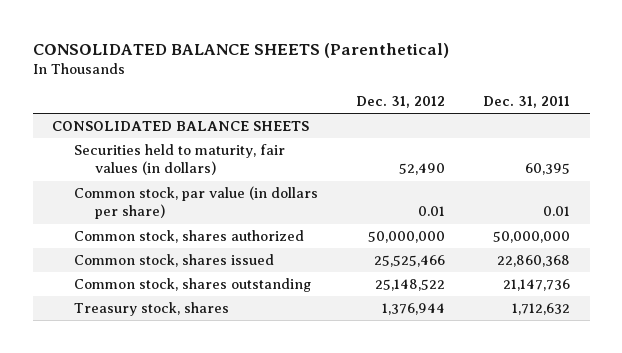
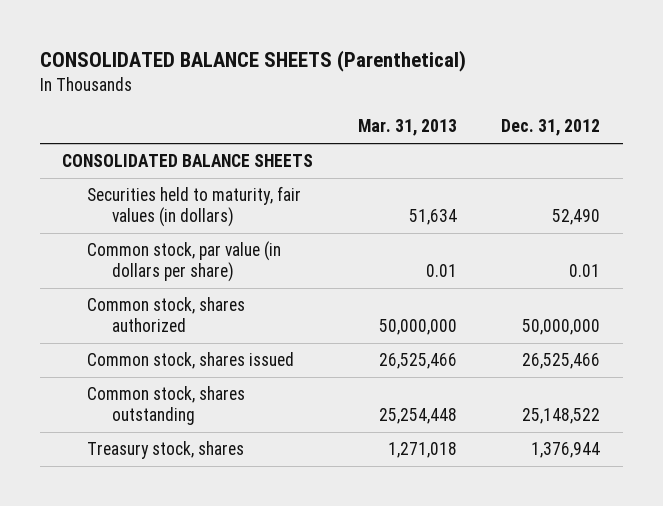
[483,95,571,108] Dec. 31, 2011 -> none
none -> [357,119,457,137] Mar. 31, 2013
[373,255,445,268] 25,525,466 -> [522,353,601,370] 26,525,466

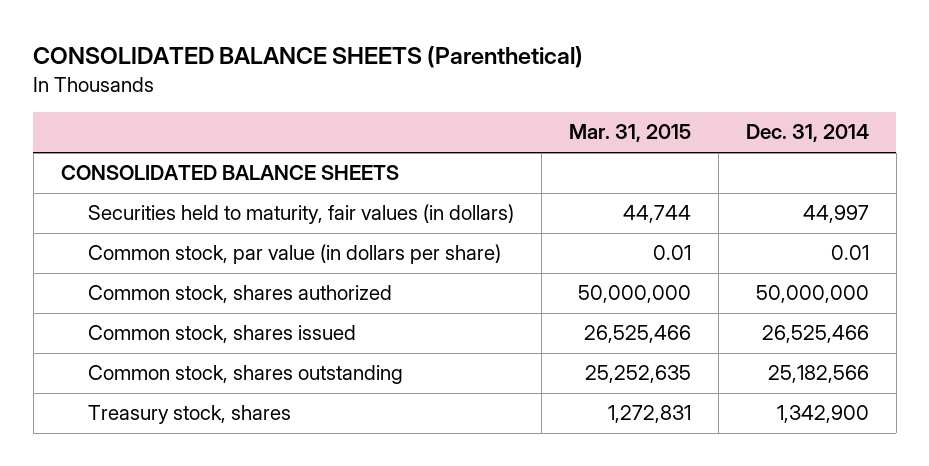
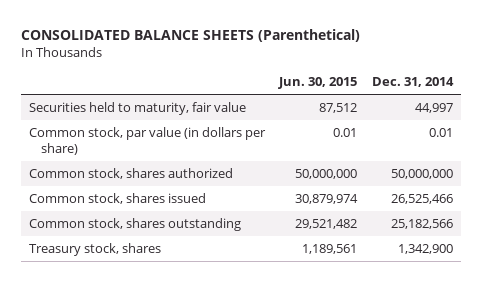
[568,124,691,143] Mar. 31, 2015 -> none
none -> [278,76,358,89] Jun. 30, 2015
[60,165,399,181] CONSOLIDATED BALANCE SHEETS -> none
[87,204,514,225] Securities held to maturity, fair values (in dollars) -> [28,101,246,115] Securities held to maturity, fair value

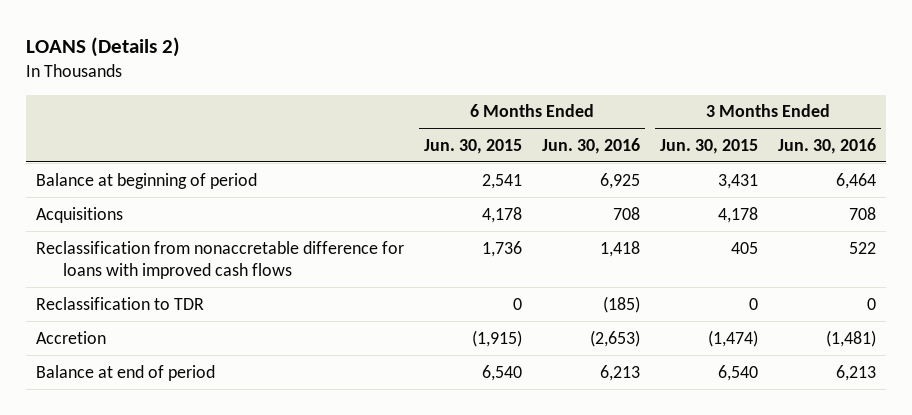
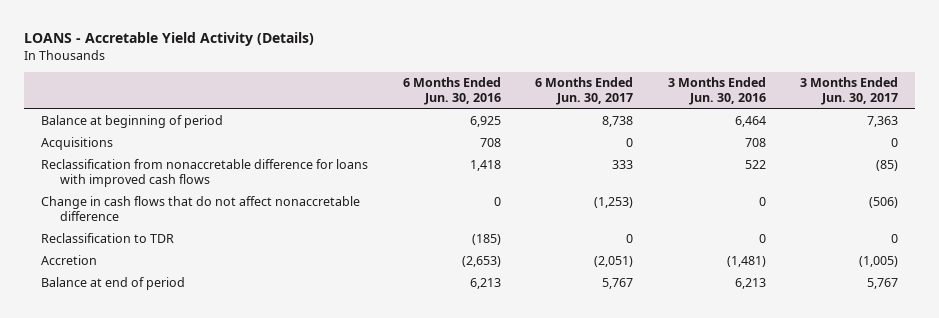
[25,37,180,58] LOANS (Details 2) -> [24,32,315,47] LOANS - Accretable Yield Activity (Details)
[423,138,522,154] Jun. 30, 2015 -> none
[660,138,759,154] Jun. 30, 2015 -> none
none -> [535,77,634,106] 6 Months Ended Jun. 30, 2017
none -> [799,77,898,106] 3 Months Ended Jun. 30, 2017
none -> [41,196,361,222] Change in cash flows that do not affect nonaccretable difference

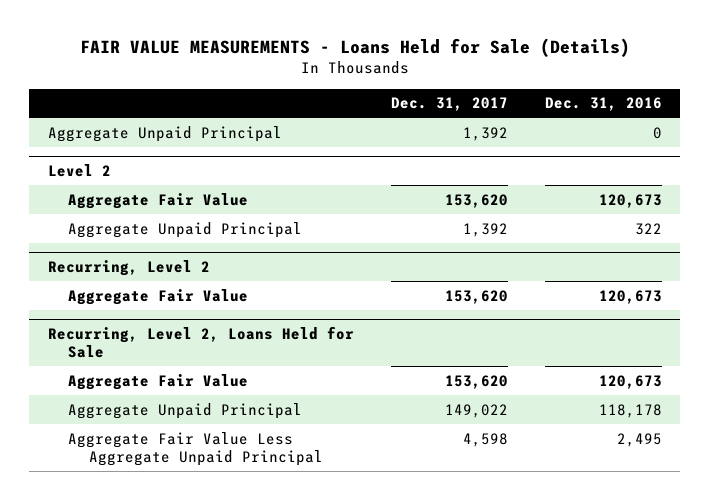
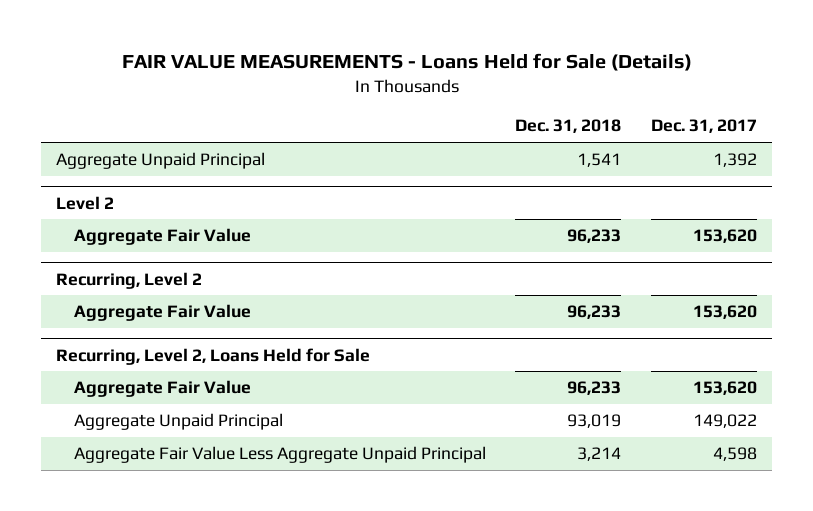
[544,97,662,112] Dec. 31, 2016 -> none
none -> [515,119,622,134] Dec. 31, 2018
[68,221,303,238] Aggregate Unpaid Principal -> none

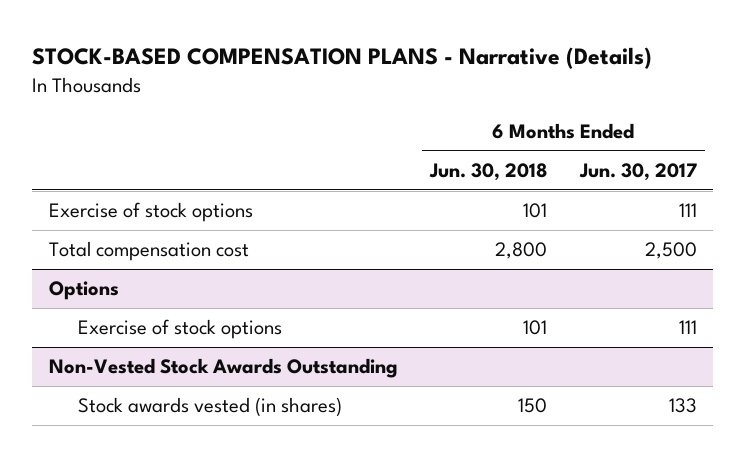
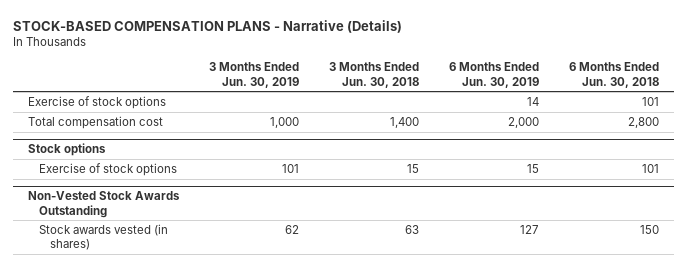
[578,162,697,181] Jun. 30, 2017 -> none
none -> [209,62,300,88] 3 Months Ended Jun. 30, 2019
none -> [329,62,420,88] 3 Months Ended Jun. 30, 2018
none -> [449,62,540,88] 6 Months Ended Jun. 30, 2019
[48,281,119,301] Options -> [28,143,107,157] Stock options

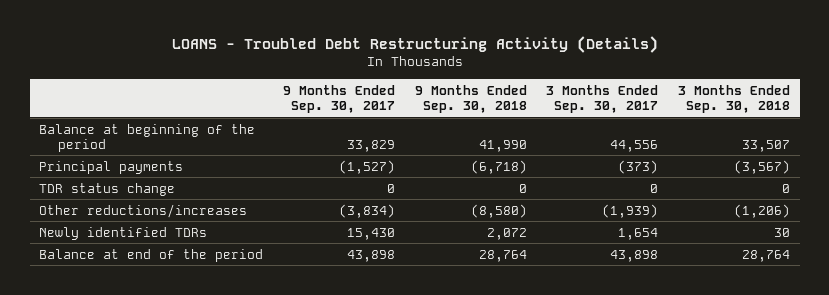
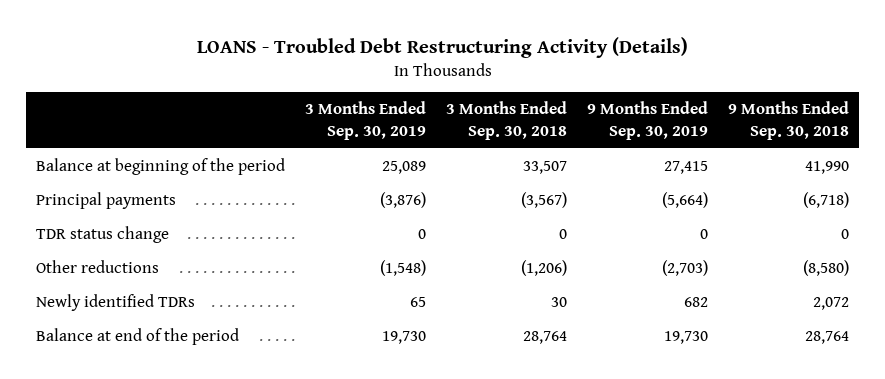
[283,84,396,113] 9 Months Ended Sep. 30, 2017 -> none
[546,84,659,113] 3 Months Ended Sep. 30, 2017 -> none
none -> [305,101,427,141] 3 Months Ended Sep. 30, 2019
none -> [587,101,709,141] 9 Months Ended Sep. 30, 2019
[39,203,248,218] Other reductions/increases -> [36,260,160,274] Other reductions

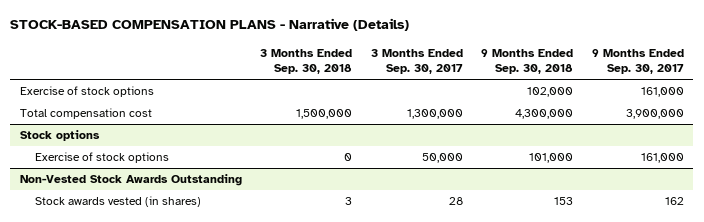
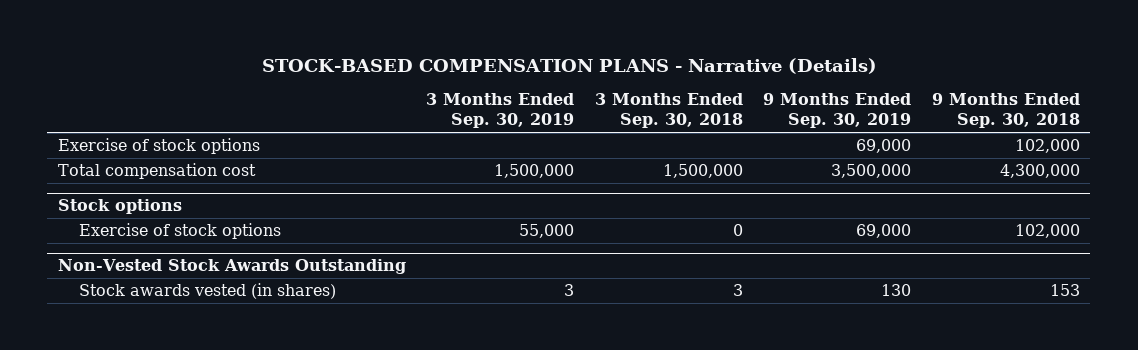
[370,48,463,75] 3 Months Ended Sep. 30, 2017 -> none
[592,48,685,75] 9 Months Ended Sep. 30, 2017 -> none
none -> [426,93,575,129] 3 Months Ended Sep. 30, 2019
none -> [763,93,912,129] 9 Months Ended Sep. 30, 2019
[529,153,574,164] 101,000 -> [1015,224,1081,239] 102,000

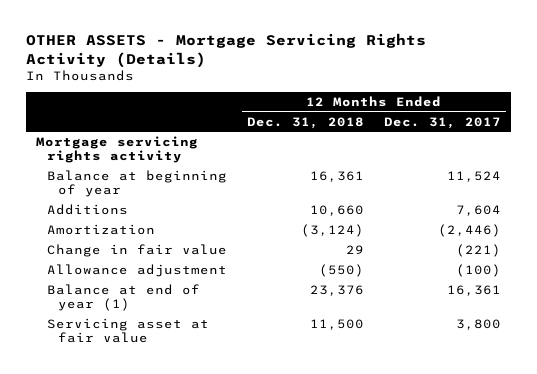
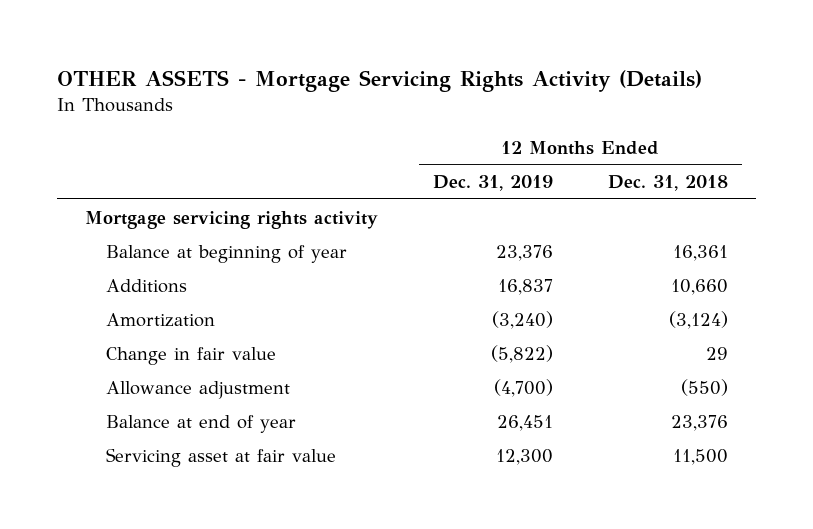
[383,116,501,129] Dec. 31, 2017 -> none
none -> [432,174,553,191] Dec. 31, 2019
[46,284,200,312] Balance at end of year (1) -> [105,414,296,433] Balance at end of year

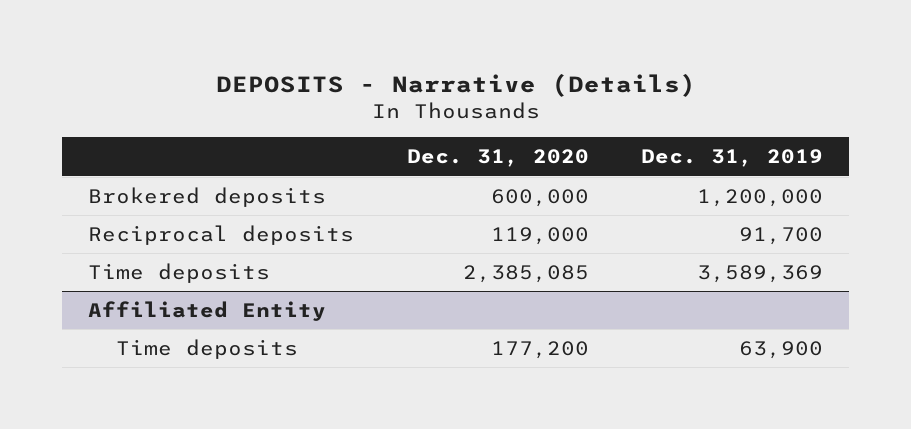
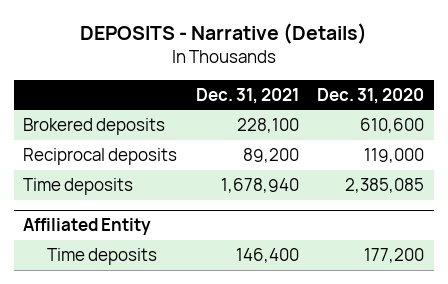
[640,149,823,168] Dec. 31, 2019 -> none
none -> [195,87,299,104] Dec. 31, 2021
[490,188,589,207] 600,000 -> [360,118,425,134] 610,600

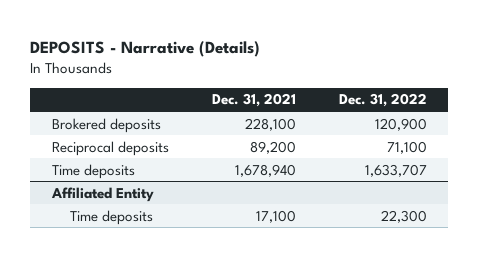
[317,87,425,104] Dec. 31, 2020 -> none
none -> [338,93,427,108] Dec. 31, 2022
[235,248,299,264] 146,400 -> [255,209,296,223] 17,100

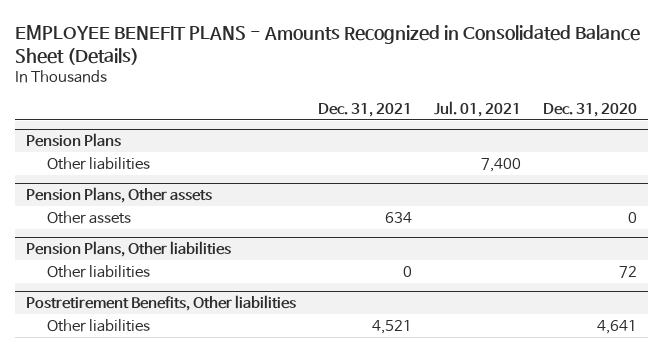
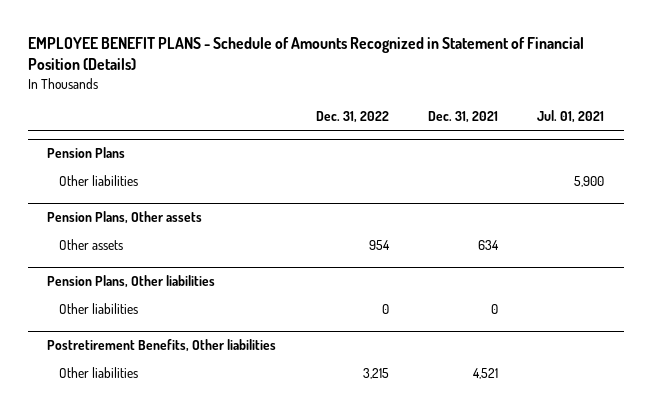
[15,24,641,65] EMPLOYEE BENEFIT PLANS - Amounts Recognized in Consolidated Balance Sheet (Details) -> [27,37,584,71] EMPLOYEE BENEFIT PLANS - Schedule of Amounts Recognized in Statement of Financial Position (Details)
[543,102,638,117] Dec. 31, 2020 -> none
none -> [315,111,389,124] Dec. 31, 2022
[481,157,522,172] 7,400 -> [573,175,604,187] 5,900

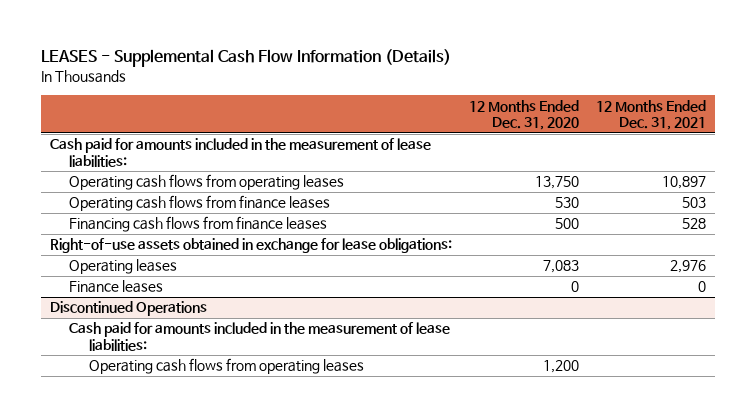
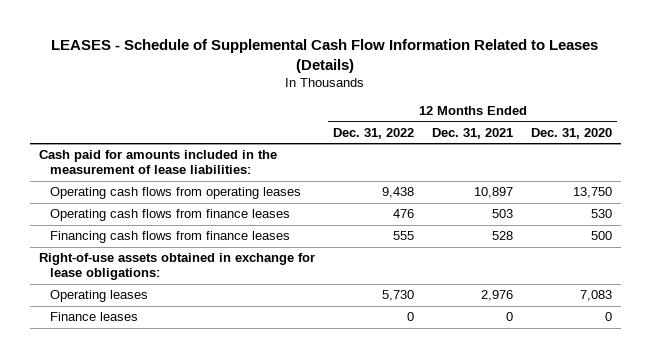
[40,49,451,68] LEASES - Supplemental Cash Flow Information (Details) -> [51,38,599,73] LEASES - Schedule of Supplemental Cash Flow Information Related to Leases (Details)
none -> [332,127,414,139] Dec. 31, 2022
[49,301,207,317] Discontinued Operations -> none
[69,322,451,351] Cash paid for amounts included in the measurement of lease liabilities: -> none
[88,358,364,375] Operating cash flows from operating leases -> none

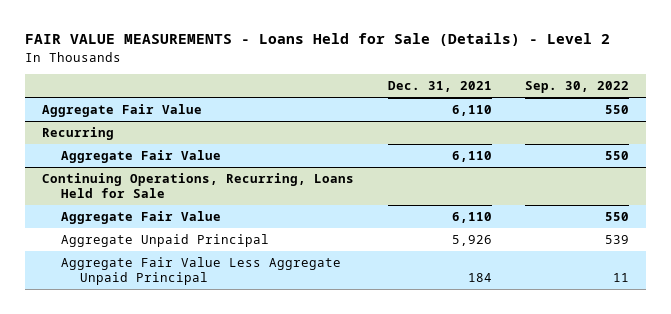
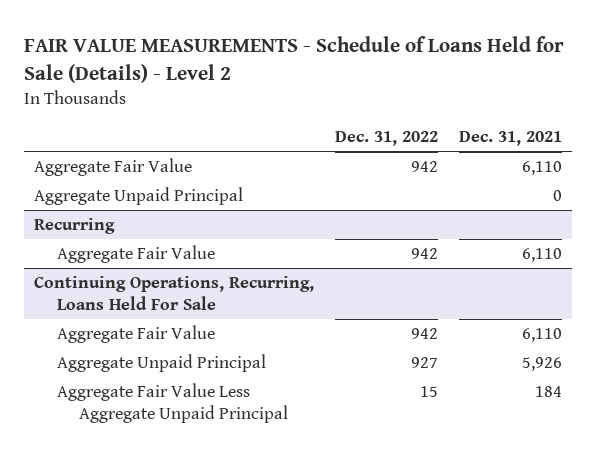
[24,33,610,47] FAIR VALUE MEASUREMENTS - Loans Held for Sale (Details) - Level 2 -> [24,35,565,83] FAIR VALUE MEASUREMENTS - Schedule of Loans Held for Sale (Details) - Level 2
[525,81,630,94] Sep. 30, 2022 -> none
none -> [334,131,438,147] Dec. 31, 2022
none -> [34,186,244,205] Aggregate Unpaid Principal
[41,173,354,199] Continuing Operations, Recurring, Loans Held for Sale -> [34,275,315,310] Continuing Operations, Recurring, Loans Held For Sale

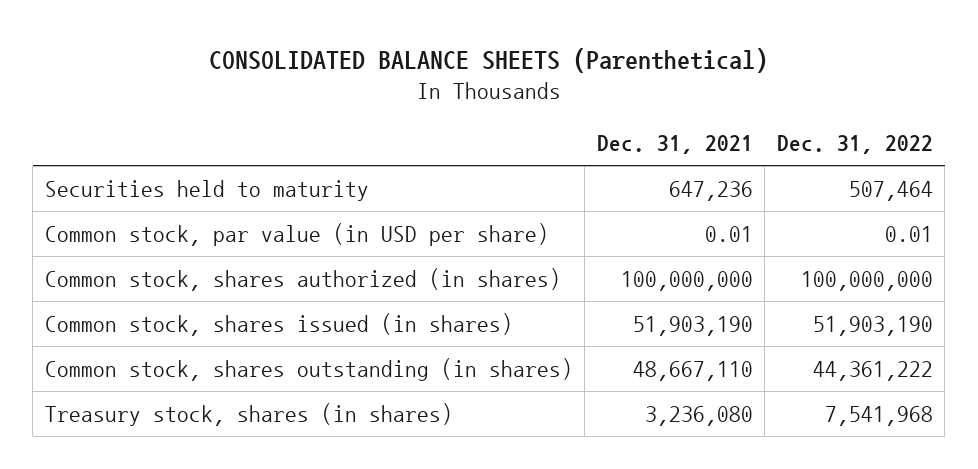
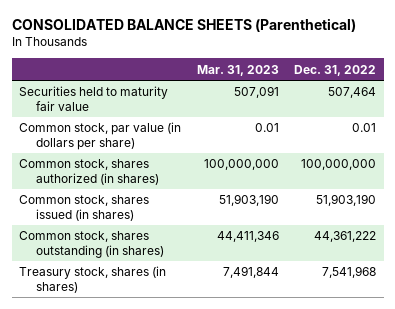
[596,135,753,155] Dec. 31, 2021 -> none
none -> [196,64,279,76] Mar. 31, 2023
[44,179,369,201] Securities held to maturity -> [19,86,169,111] Securities held to maturity fair value
[44,222,549,246] Common stock, par value (in USD per share) -> [19,122,182,150] Common stock, par value (in dollars per share)

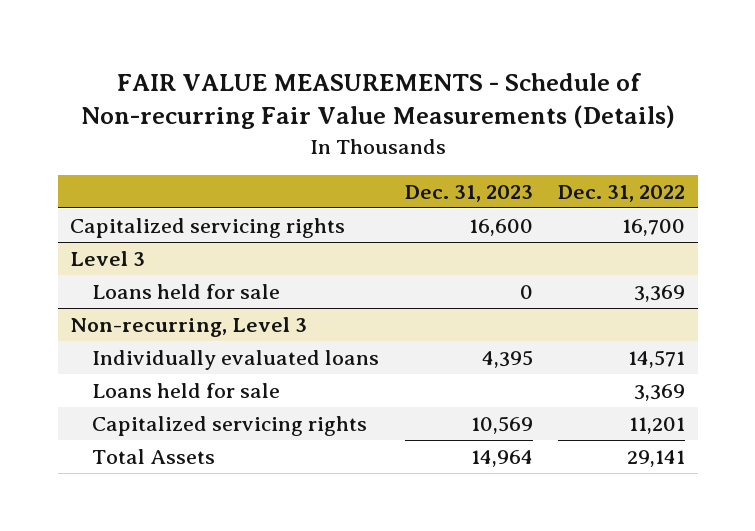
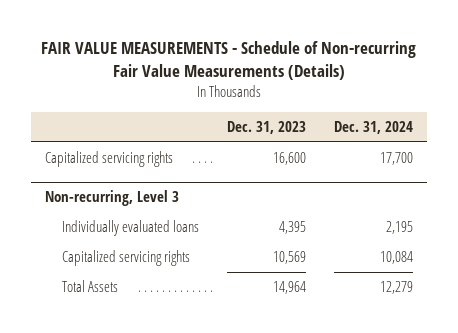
[558,184,686,202] Dec. 31, 2022 -> none
none -> [334,121,414,135] Dec. 31, 2024
[70,250,146,266] Level 3 -> none
[92,283,281,299] Loans held for sale -> none
[92,382,281,398] Loans held for sale -> none

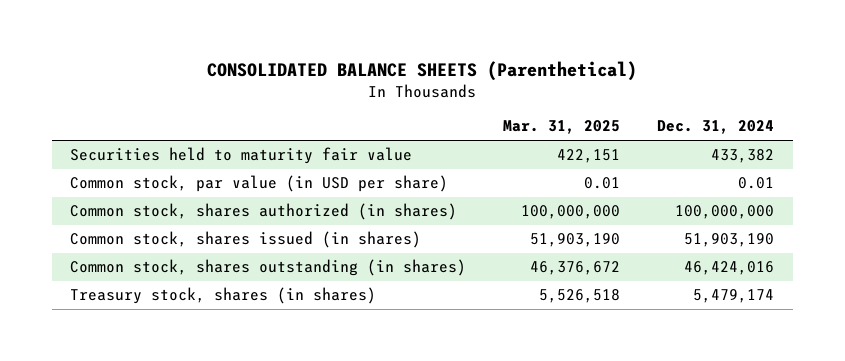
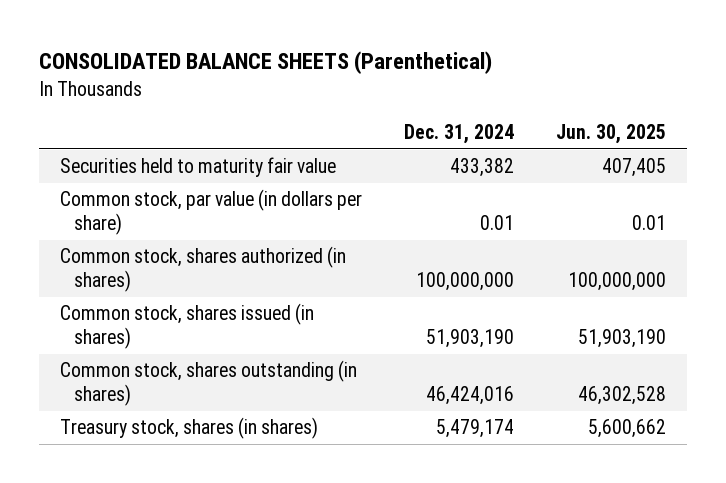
[503,120,621,135] Mar. 31, 2025 -> none
none -> [555,124,666,145] Jun. 30, 2025
[70,175,449,193] Common stock, par value (in USD per share) -> [59,189,362,236] Common stock, par value (in dollars per share)

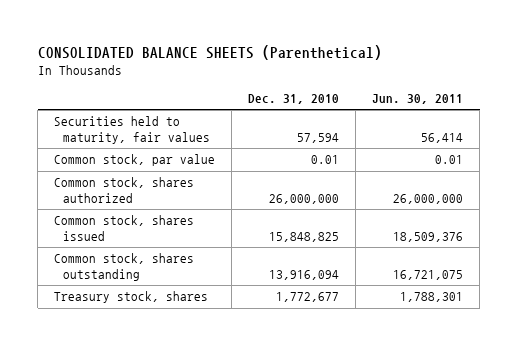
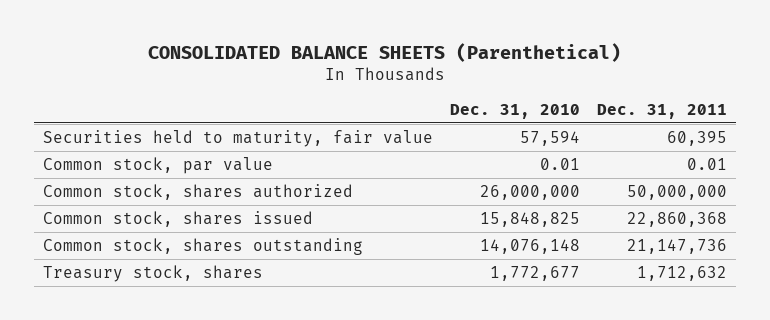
[372,93,464,104] Jun. 30, 2011 -> none
none -> [597,103,728,119] Dec. 31, 2011
[54,116,211,144] Securities held to maturity, fair values -> [42,130,433,148] Securities held to maturity, fair value
[269,269,340,280] 13,916,094 -> [480,239,581,255] 14,076,148

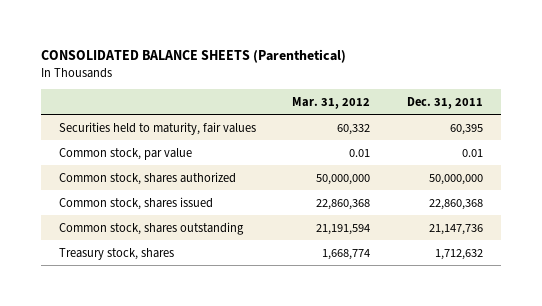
[450,103,581,119] Dec. 31, 2010 -> none
none -> [292,96,371,109] Mar. 31, 2012
[42,130,433,148] Securities held to maturity, fair value -> [59,121,257,135] Securities held to maturity, fair values

